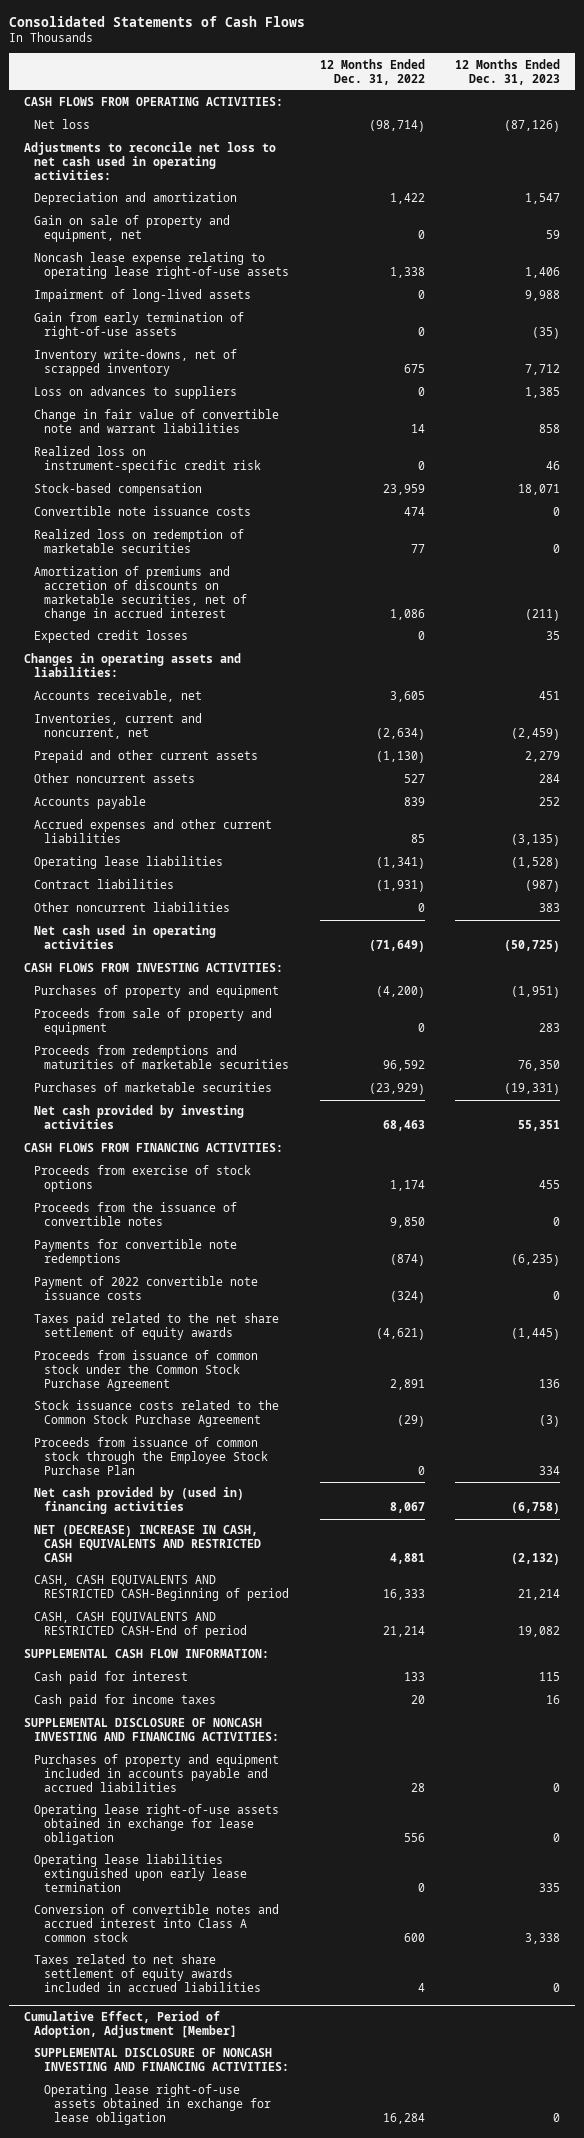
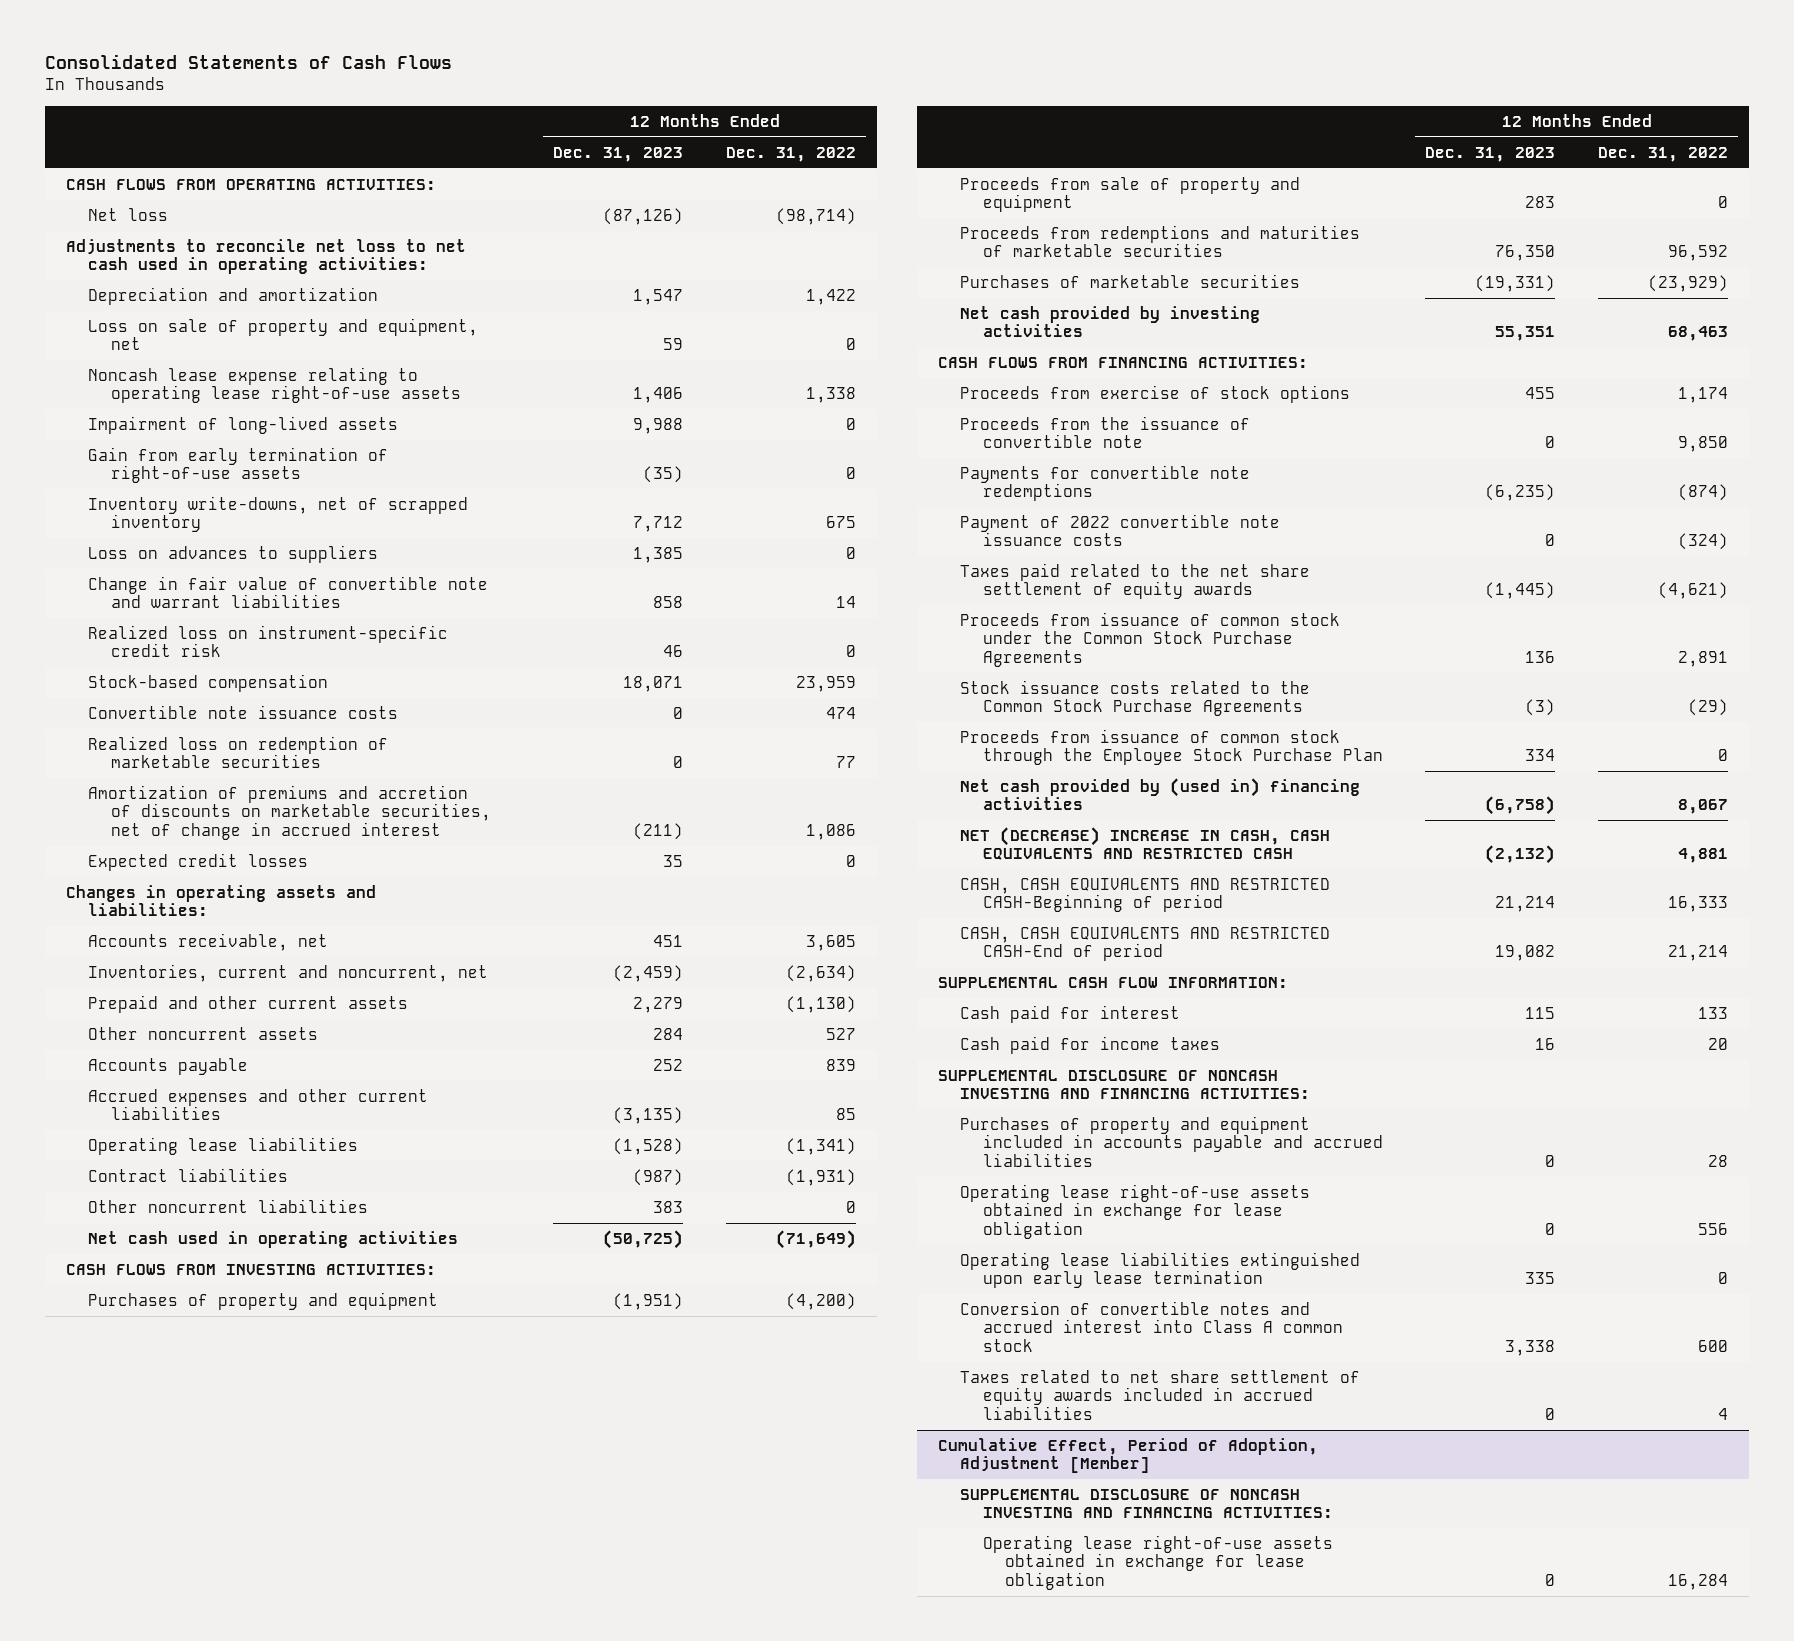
[34,215,231,243] Gain on sale of property and equipment, net -> [88,317,479,351] Loss on sale of property and equipment, net
[34,1202,238,1227] Proceeds from the issuance of convertible notes -> [960,415,1251,449] Proceeds from the issuance of convertible note
[34,1350,259,1391] Proceeds from issuance of common stock under the Common Stock Purchase Agreement -> [960,611,1341,667] Proceeds from issuance of common stock under the Common Stock Purchase Agreements
[34,1400,280,1428] Stock issuance costs related to the Common Stock Purchase Agreement -> [960,679,1311,717] Stock issuance costs related to the Common Stock Purchase Agreements

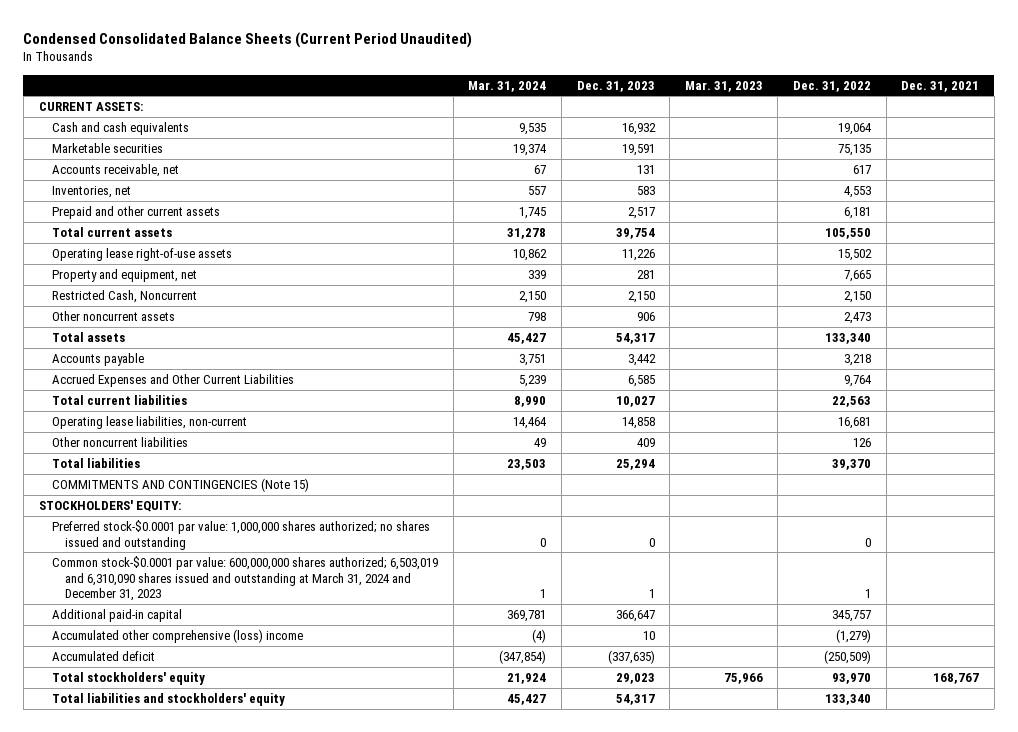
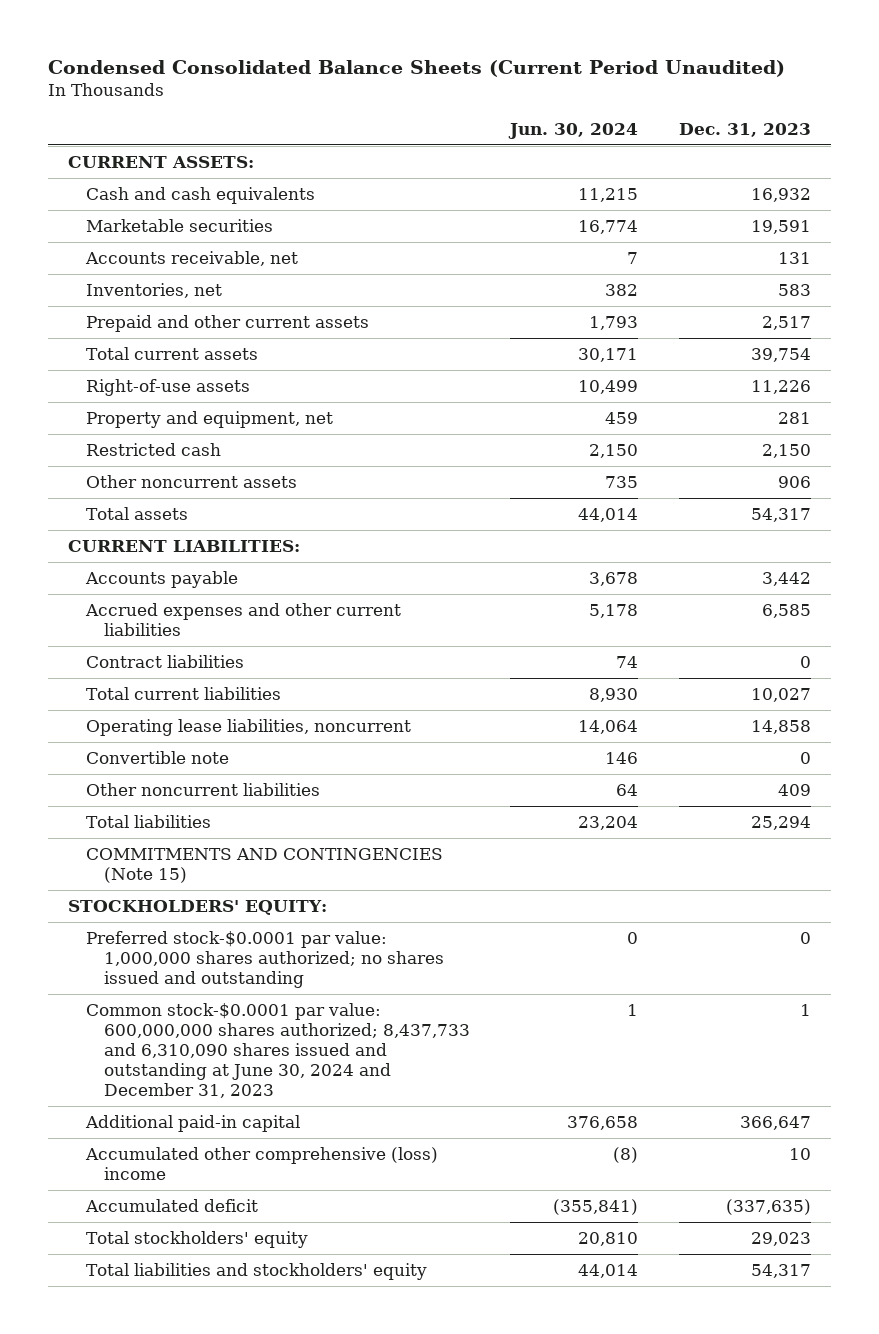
[468,80,547,92] Mar. 31, 2024 -> none
[684,80,763,92] Mar. 31, 2023 -> none
[793,80,872,92] Dec. 31, 2022 -> none
[901,80,980,92] Dec. 31, 2021 -> none
none -> [508,122,639,139] Jun. 30, 2024
[52,248,233,262] Operating lease right-of-use assets -> [85,379,250,397] Right-of-use assets
[52,290,198,304] Restricted Cash, Noncurrent -> [85,443,221,457] Restricted cash
none -> [68,540,301,553] CURRENT LIABILITIES:
[52,374,295,388] Accrued Expenses and Other Current Liabilities -> [84,603,401,637] Accrued expenses and other current liabilities
none -> [85,655,244,669] Contract liabilities
[52,416,248,430] Operating lease liabilities, non-current -> [85,719,411,737] Operating lease liabilities, noncurrent
none -> [85,751,229,765] Convertible note
[52,556,439,602] Common stock-$0.0001 par value: 600,000,000 shares authorized; 6,503,019 and 6,310,090 shares issued and outstanding at March 31, 2024 and December 31, 2023 -> [85,1003,470,1099] Common stock-$0.0001 par value: 600,000,000 shares authorized; 8,437,733 and 6,310,090 shares issued and outstanding at June 30, 2024 and December 31, 2023

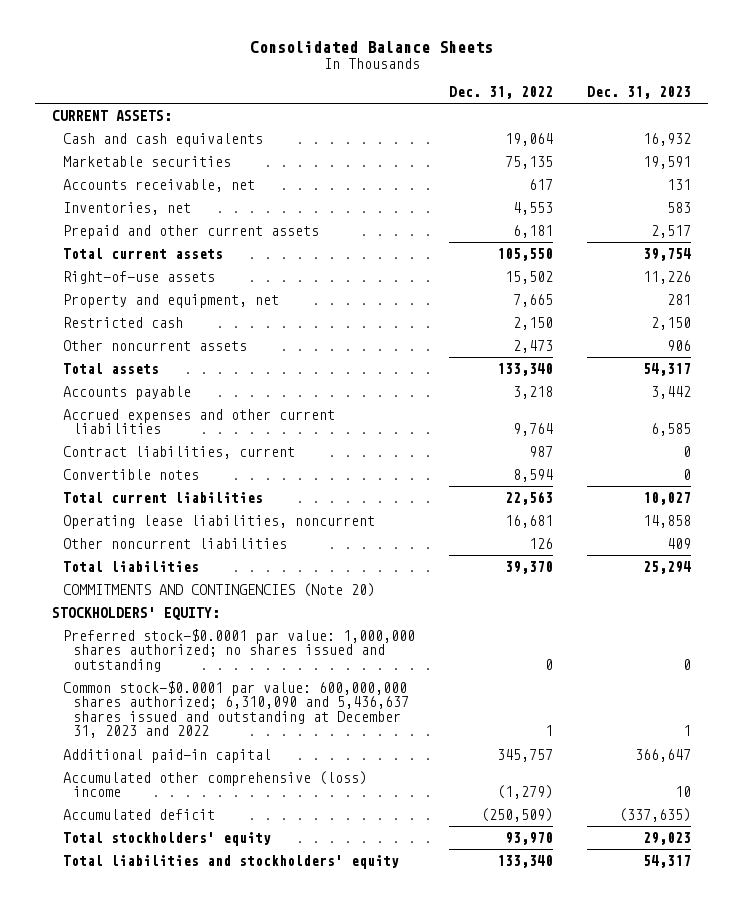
[48,59,786,77] Condensed Consolidated Balance Sheets (Current Period Unaudited) -> [249,40,493,53] Consolidated Balance Sheets
[508,122,639,139] Jun. 30, 2024 -> none
none -> [449,86,554,100] Dec. 31, 2022
[68,540,301,553] CURRENT LIABILITIES: -> none
[85,655,244,669] Contract liabilities -> [62,445,295,459] Contract liabilities, current
none -> [62,468,199,480] Convertible notes
[85,751,229,765] Convertible note -> none
[85,848,443,884] COMMITMENTS AND CONTINGENCIES (Note 15) -> [62,582,375,597] COMMITMENTS AND CONTINGENCIES (Note 20)
[85,1003,470,1099] Common stock-$0.0001 par value: 600,000,000 shares authorized; 8,437,733 and 6,310,090 shares issued and outstanding at June 30, 2024 and December 31, 2023 -> [62,680,410,739] Common stock-$0.0001 par value: 600,000,000 shares authorized; 6,310,090 and 5,436,637 shares issued and outstanding at December 31, 2023 and 2022

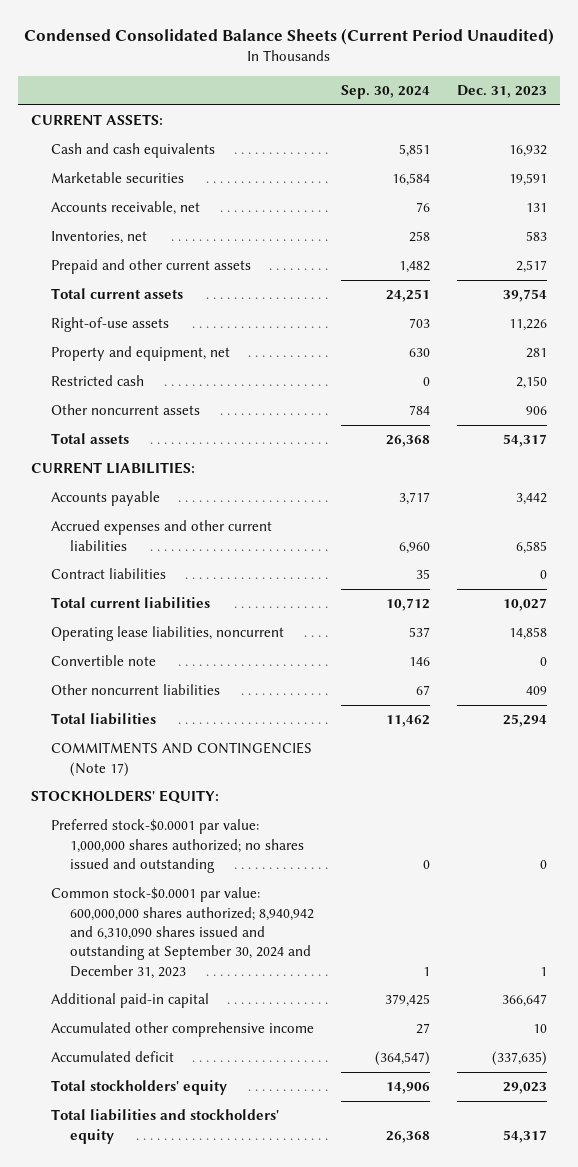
[249,40,493,53] Consolidated Balance Sheets -> [23,28,554,46] Condensed Consolidated Balance Sheets (Current Period Unaudited)
[449,86,554,100] Dec. 31, 2022 -> none
none -> [340,85,430,100] Sep. 30, 2024
none -> [31,462,196,475] CURRENT LIABILITIES:
[62,468,199,480] Convertible notes -> none
[62,445,295,459] Contract liabilities, current -> [50,568,166,580] Contract liabilities
none -> [50,655,156,667] Convertible note
[62,582,375,597] COMMITMENTS AND CONTINGENCIES (Note 20) -> [50,742,312,777] COMMITMENTS AND CONTINGENCIES (Note 17)
[62,680,410,739] Common stock-$0.0001 par value: 600,000,000 shares authorized; 6,310,090 and 5,436,637 shares issued and outstanding at December 31, 2023 and 2022 -> [50,887,315,979] Common stock-$0.0001 par value: 600,000,000 shares authorized; 8,940,942 and 6,310,090 shares issued and outstanding at September 30, 2024 and December 31, 2023
[62,770,367,798] Accumulated other comprehensive (loss) income -> [50,1022,314,1038] Accumulated other comprehensive income

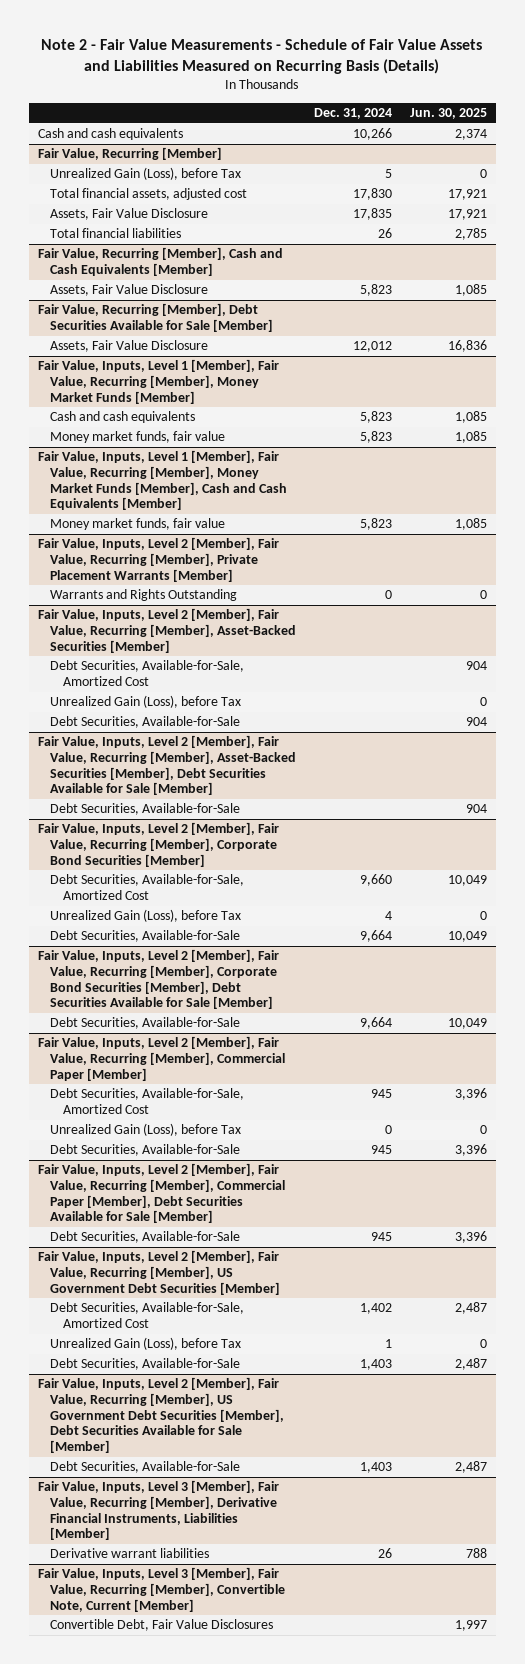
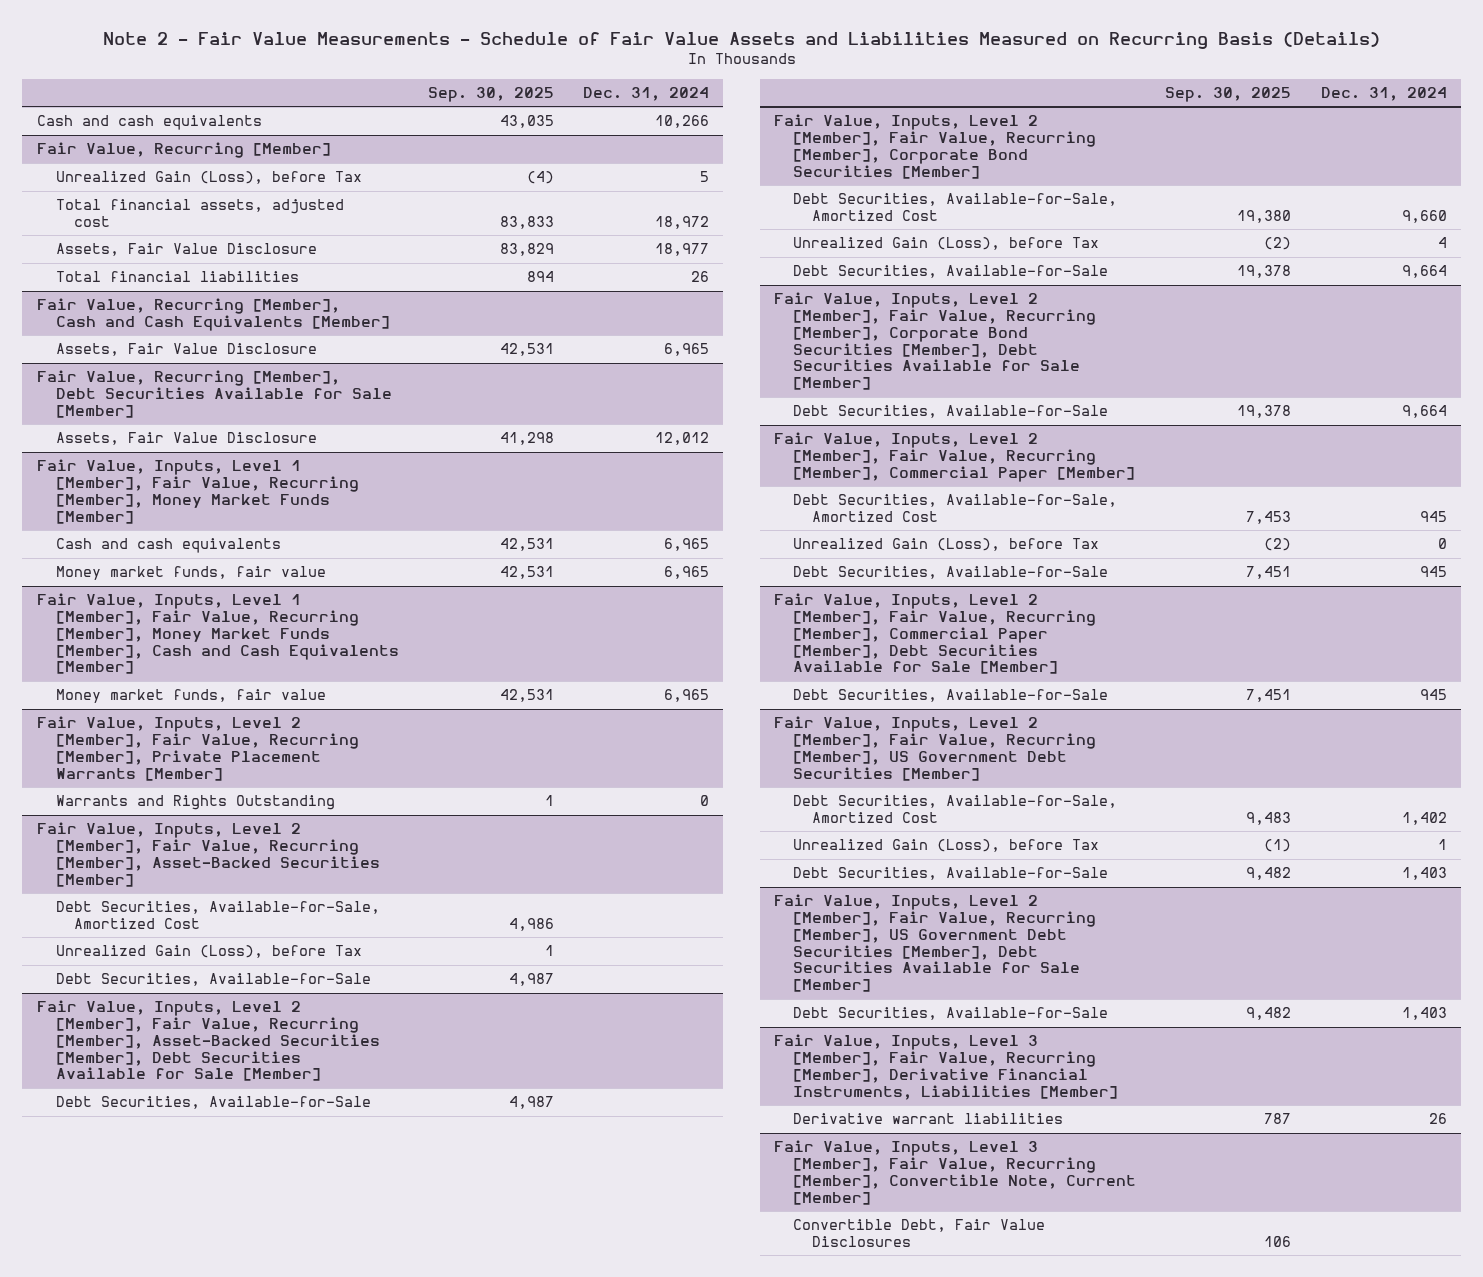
[410,108,488,120] Jun. 30, 2025 -> none
none -> [427,87,554,103] Sep. 30, 2025
[353,188,393,201] 17,830 -> [654,216,709,230] 18,972
[353,208,393,221] 17,835 -> [654,243,709,257] 18,977
[360,284,393,297] 5,823 -> [663,343,709,357] 6,965
[360,411,393,424] 5,823 -> [663,538,709,552] 6,965
[360,431,393,444] 5,823 -> [663,566,709,580] 6,965
[360,518,393,531] 5,823 -> [663,689,709,703] 6,965

